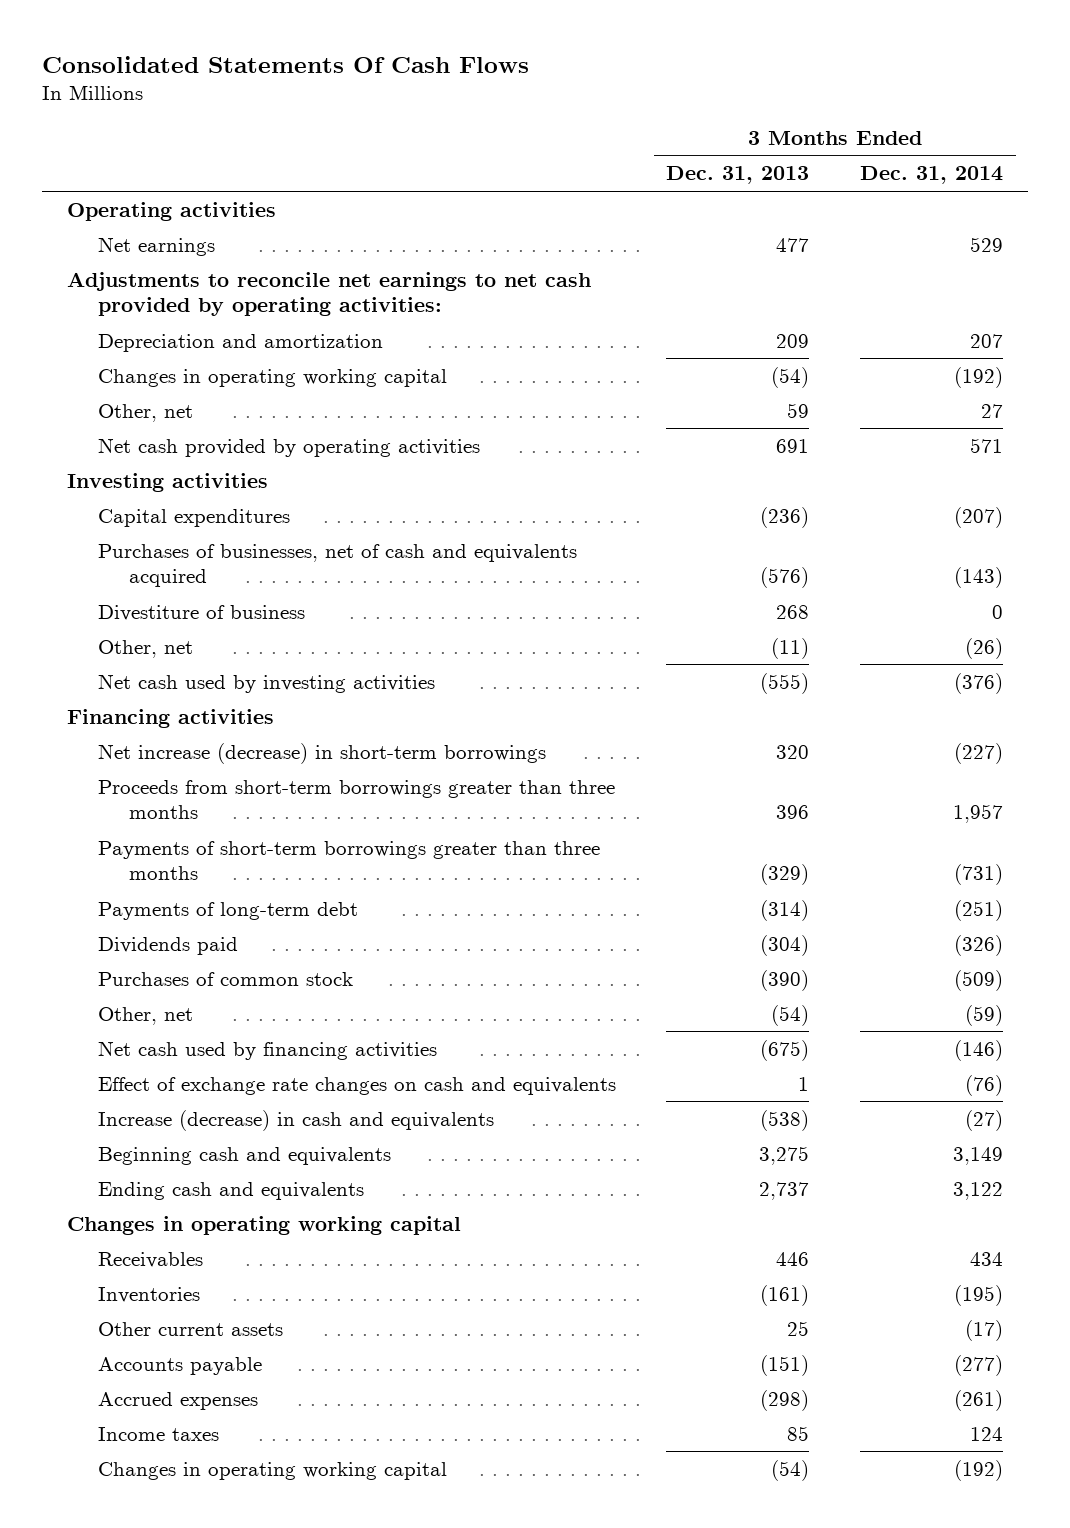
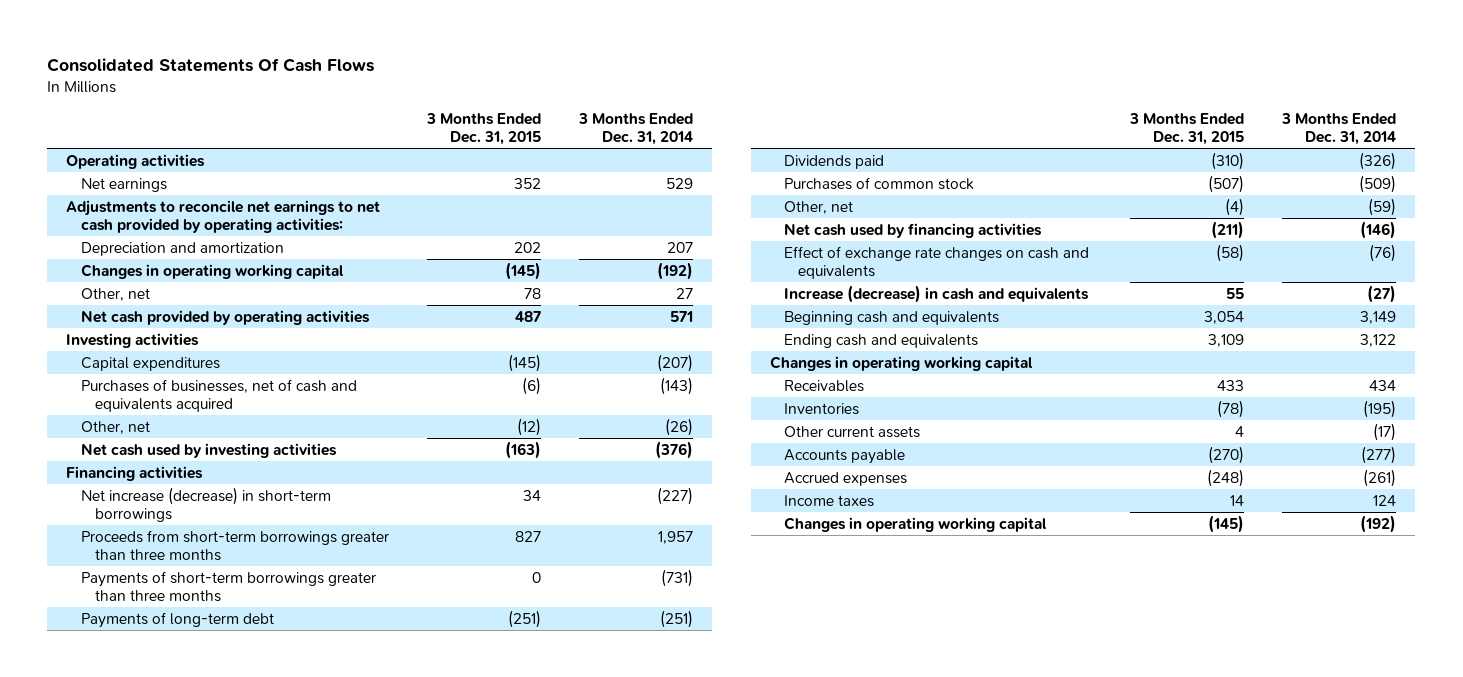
[666,166,810,185] Dec. 31, 2013 -> none
none -> [425,113,541,145] 3 Months Ended Dec. 31, 2015
[97,604,305,621] Divestiture of business -> none

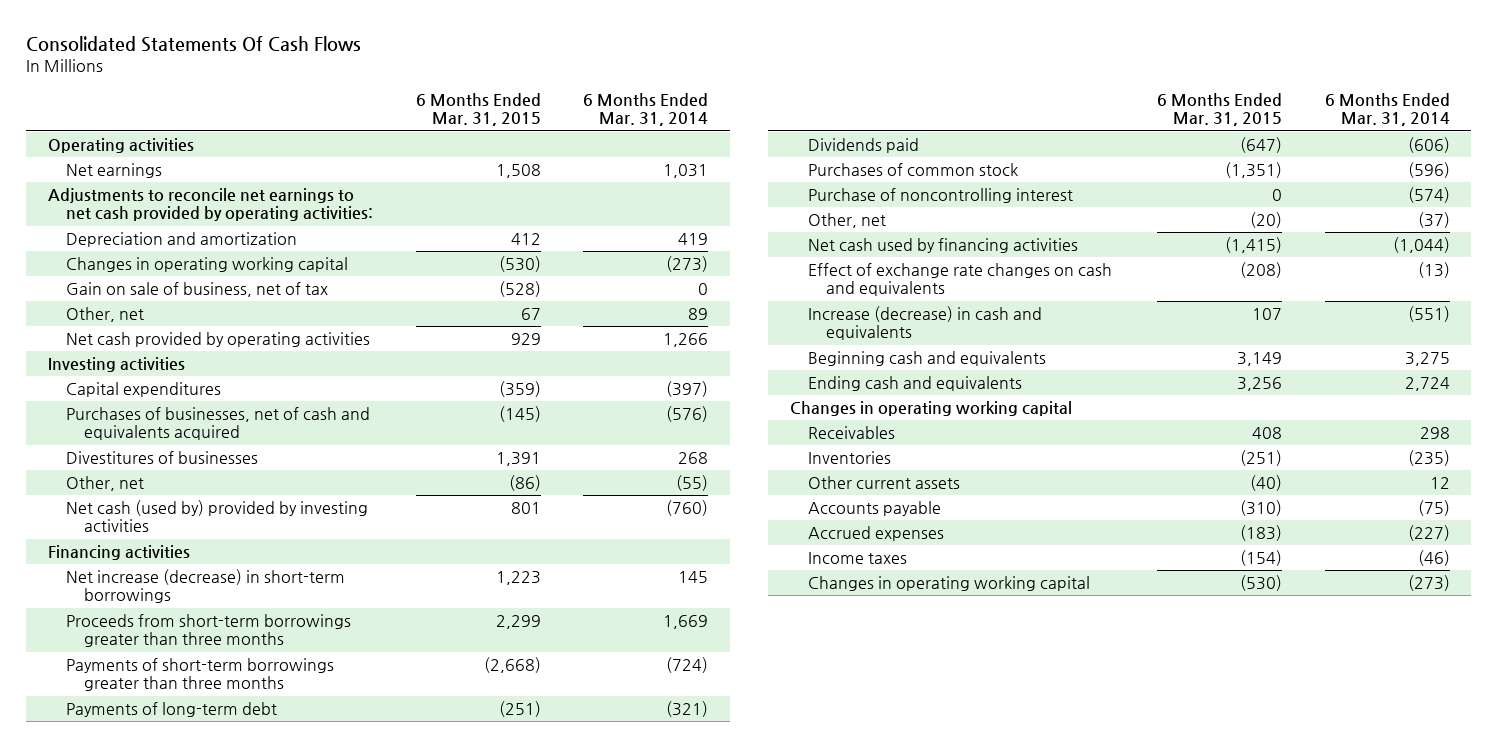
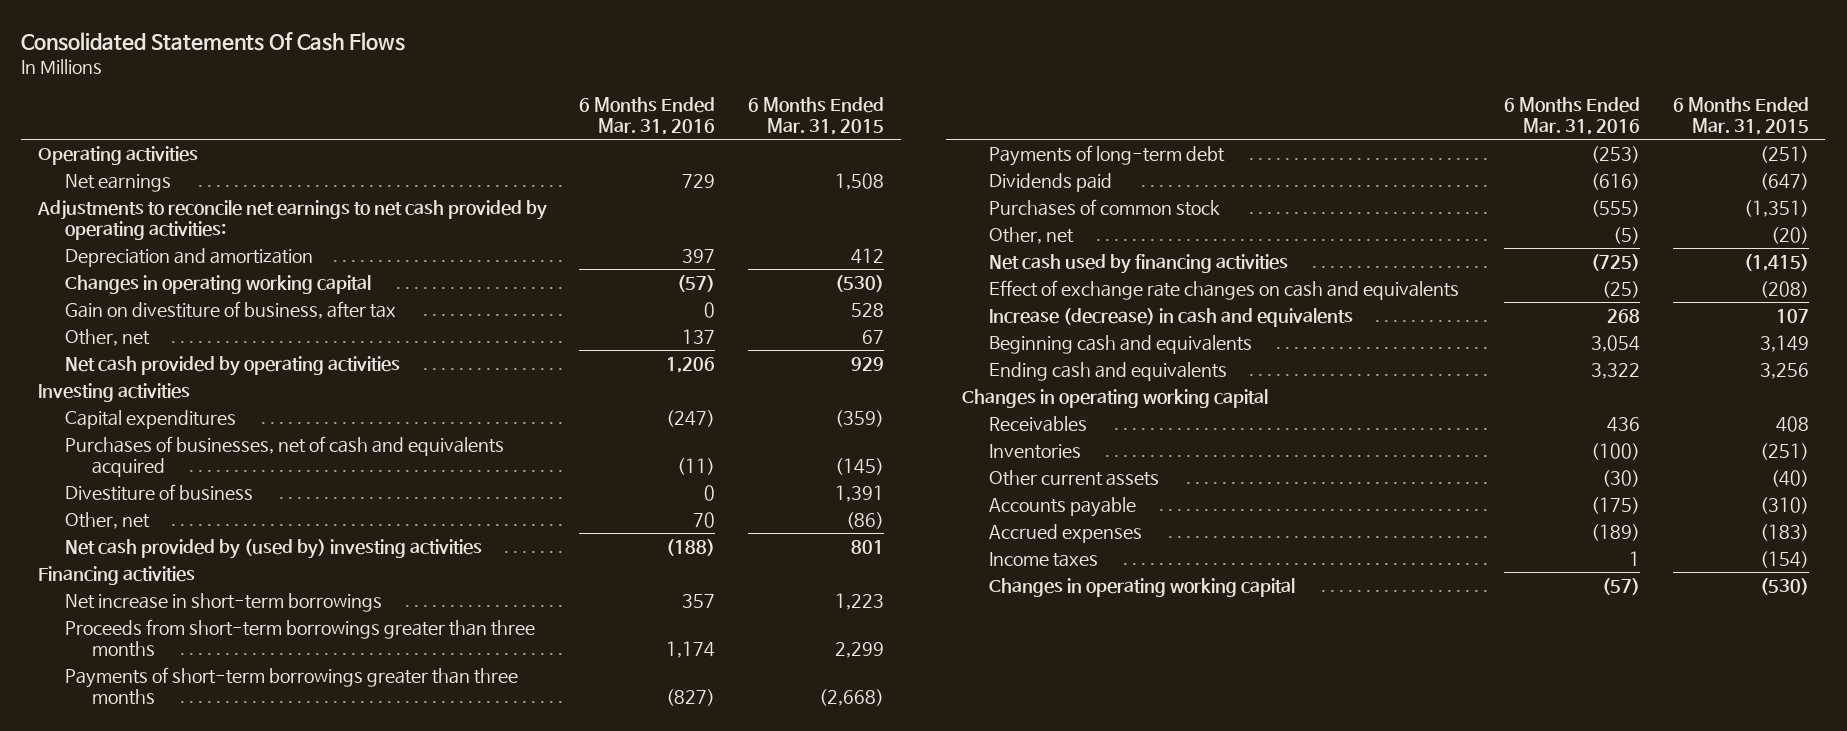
[583,92,709,127] 6 Months Ended Mar. 31, 2014 -> none
none -> [579,96,716,136] 6 Months Ended Mar. 31, 2016
[66,282,329,298] Gain on sale of business, net of tax -> [64,300,396,319] Gain on divestiture of business, after tax
[498,281,541,298] (528) -> [851,302,885,317] 528
[66,451,259,465] Divestitures of businesses -> [64,483,253,501] Divestiture of business
[66,500,369,533] Net cash (used by) provided by investing activities -> [64,538,482,559] Net cash provided by (used by) investing activities
[66,569,346,604] Net increase (decrease) in short-term borrowings -> [64,592,382,612] Net increase in short-term borrowings
[807,188,1073,204] Purchase of noncontrolling interest -> none

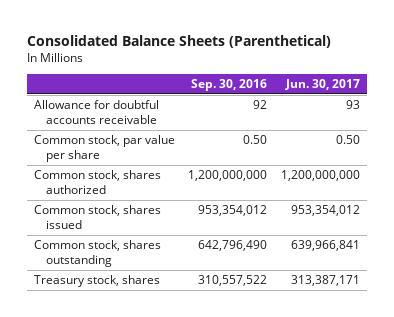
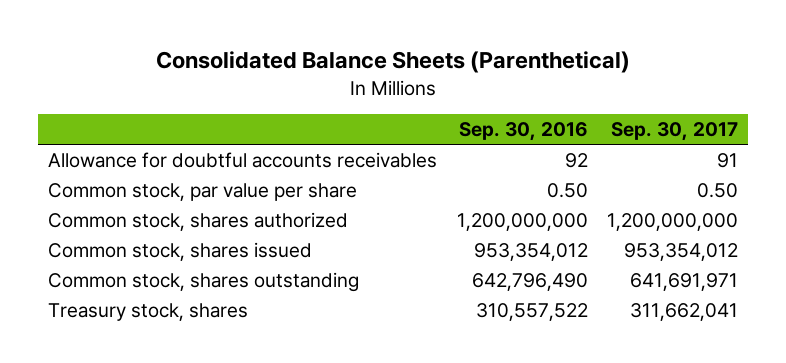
[284,79,360,91] Jun. 30, 2017 -> none
none -> [611,122,739,142] Sep. 30, 2017
[34,100,160,124] Allowance for doubtful accounts receivable -> [47,151,437,168] Allowance for doubtful accounts receivables

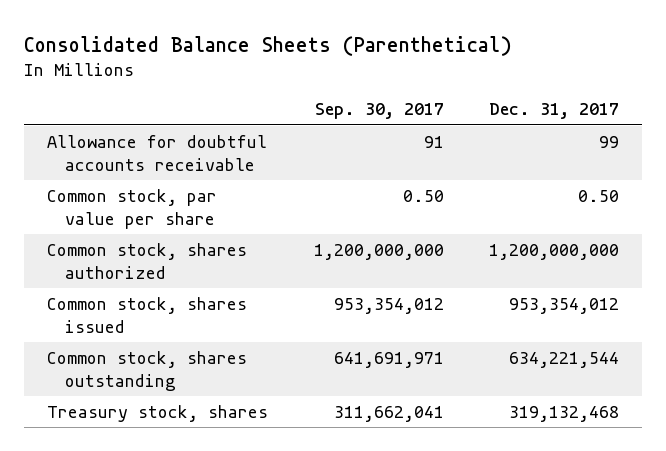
[458,122,588,142] Sep. 30, 2016 -> none
none -> [489,103,620,120] Dec. 31, 2017
[47,151,437,168] Allowance for doubtful accounts receivables -> [46,134,267,171] Allowance for doubtful accounts receivable

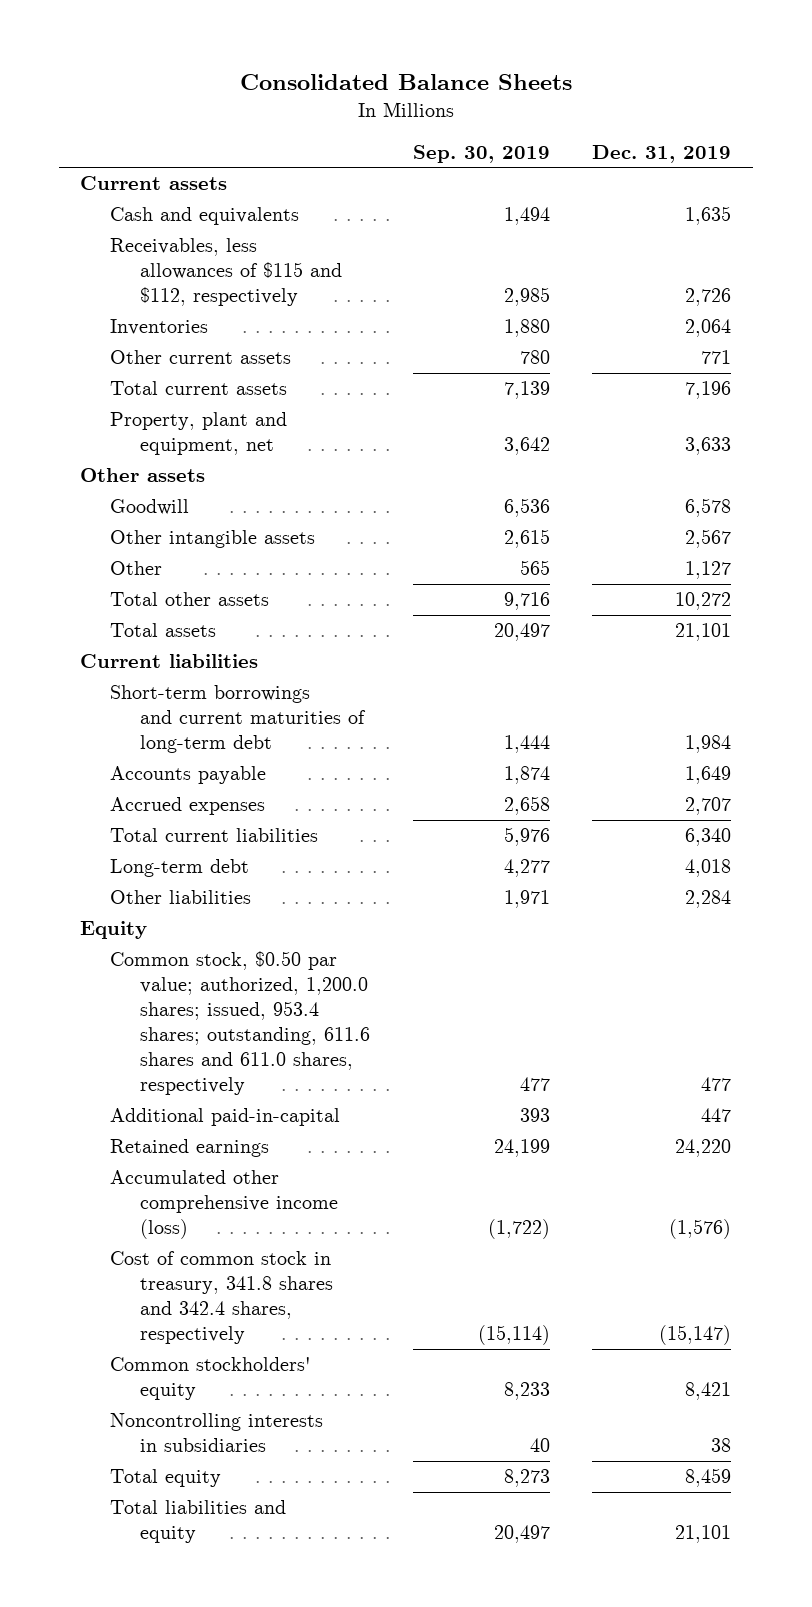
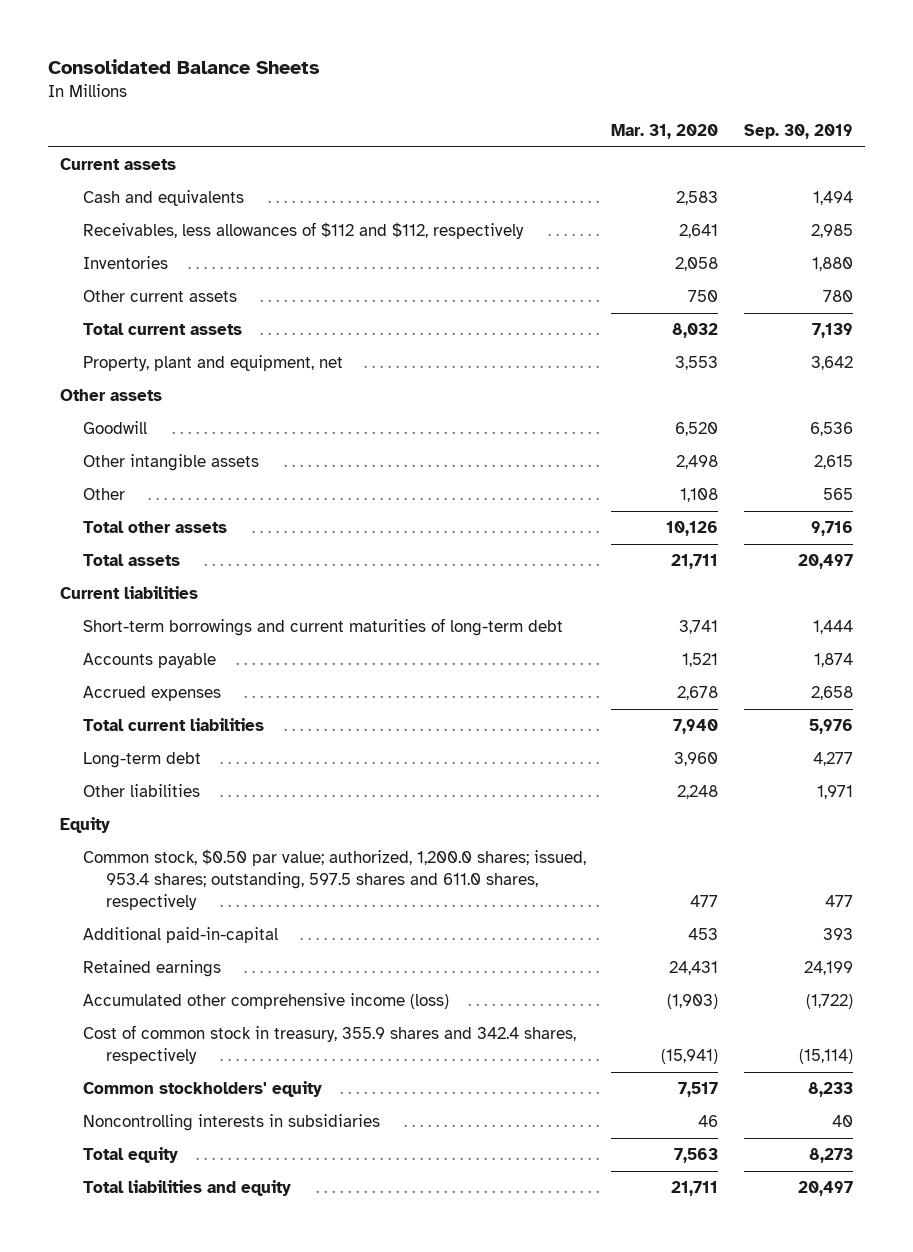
[592,144,732,163] Dec. 31, 2019 -> none
none -> [611,124,719,140] Mar. 31, 2020
[110,238,343,307] Receivables, less allowances of $115 and $112, respectively -> [83,222,525,240] Receivables, less allowances of $112 and $112, respectively
[110,951,371,1095] Common stock, $0.50 par value; authorized, 1,200.0 shares; issued, 953.4 shares; outstanding, 611.6 shares and 611.0 shares, respectively -> [83,849,587,911] Common stock, $0.50 par value; authorized, 1,200.0 shares; issued, 953.4 shares; outstanding, 597.5 shares and 611.0 shares, respectively
[110,1251,334,1345] Cost of common stock in treasury, 341.8 shares and 342.4 shares, respectively -> [83,1025,577,1065] Cost of common stock in treasury, 355.9 shares and 342.4 shares, respectively

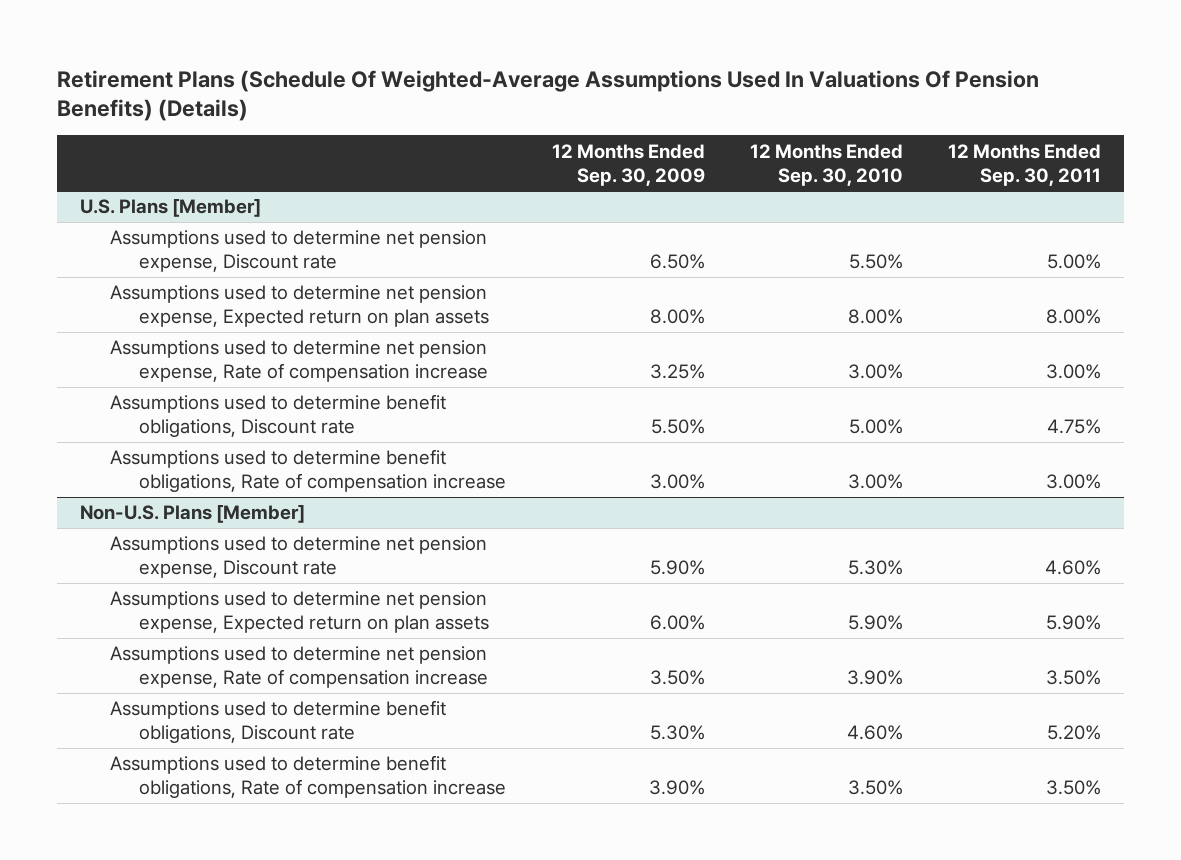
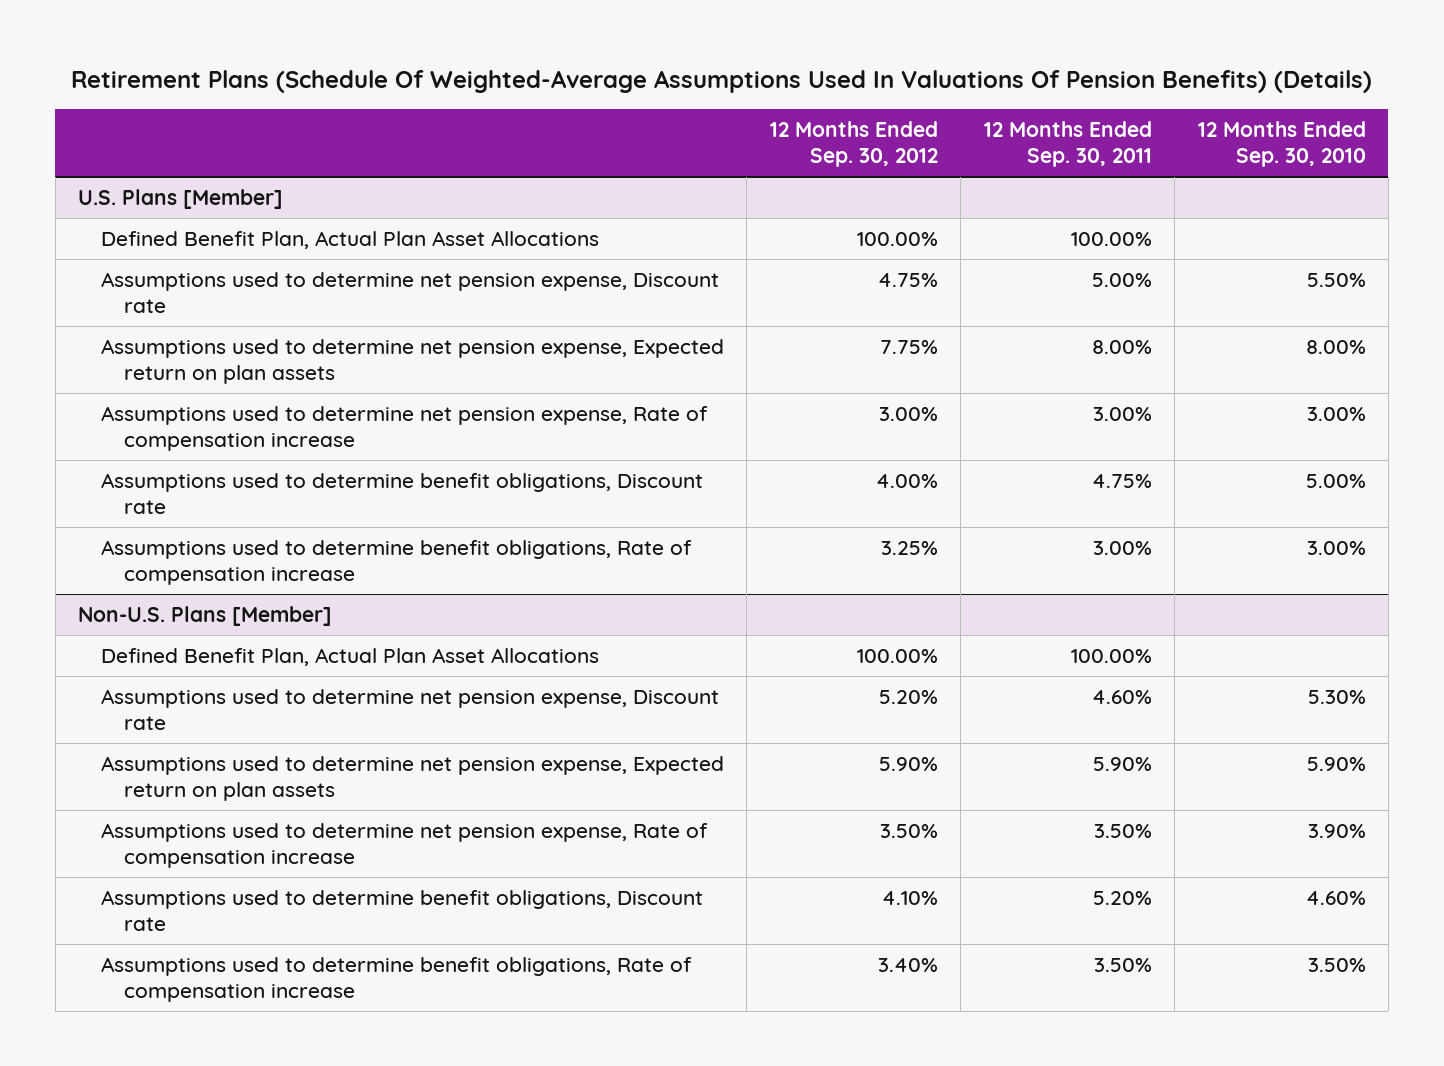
[551,143,705,186] 12 Months Ended Sep. 30, 2009 -> none
none -> [769,121,938,167] 12 Months Ended Sep. 30, 2012
none -> [101,231,600,250] Defined Benefit Plan, Actual Plan Asset Allocations
none -> [101,648,600,667] Defined Benefit Plan, Actual Plan Asset Allocations

